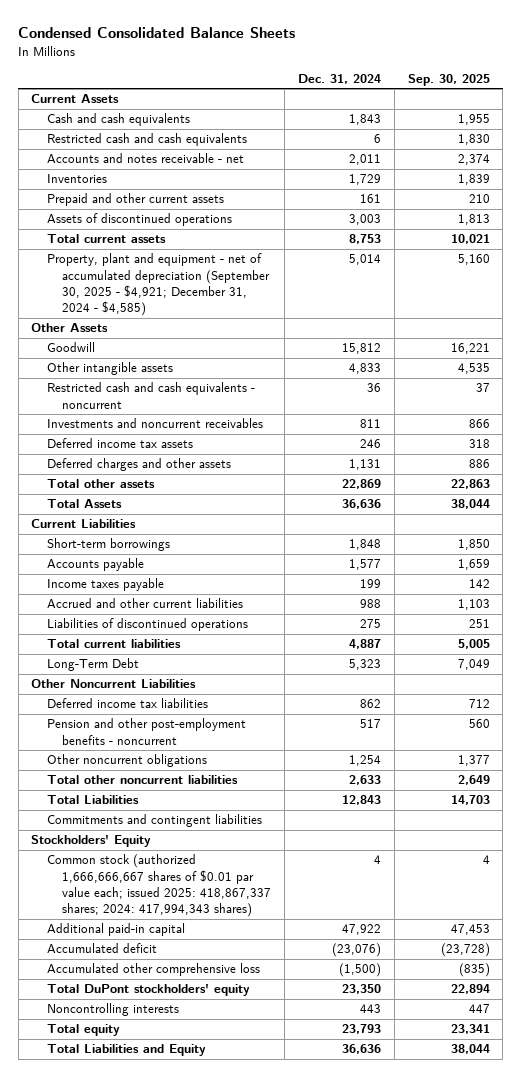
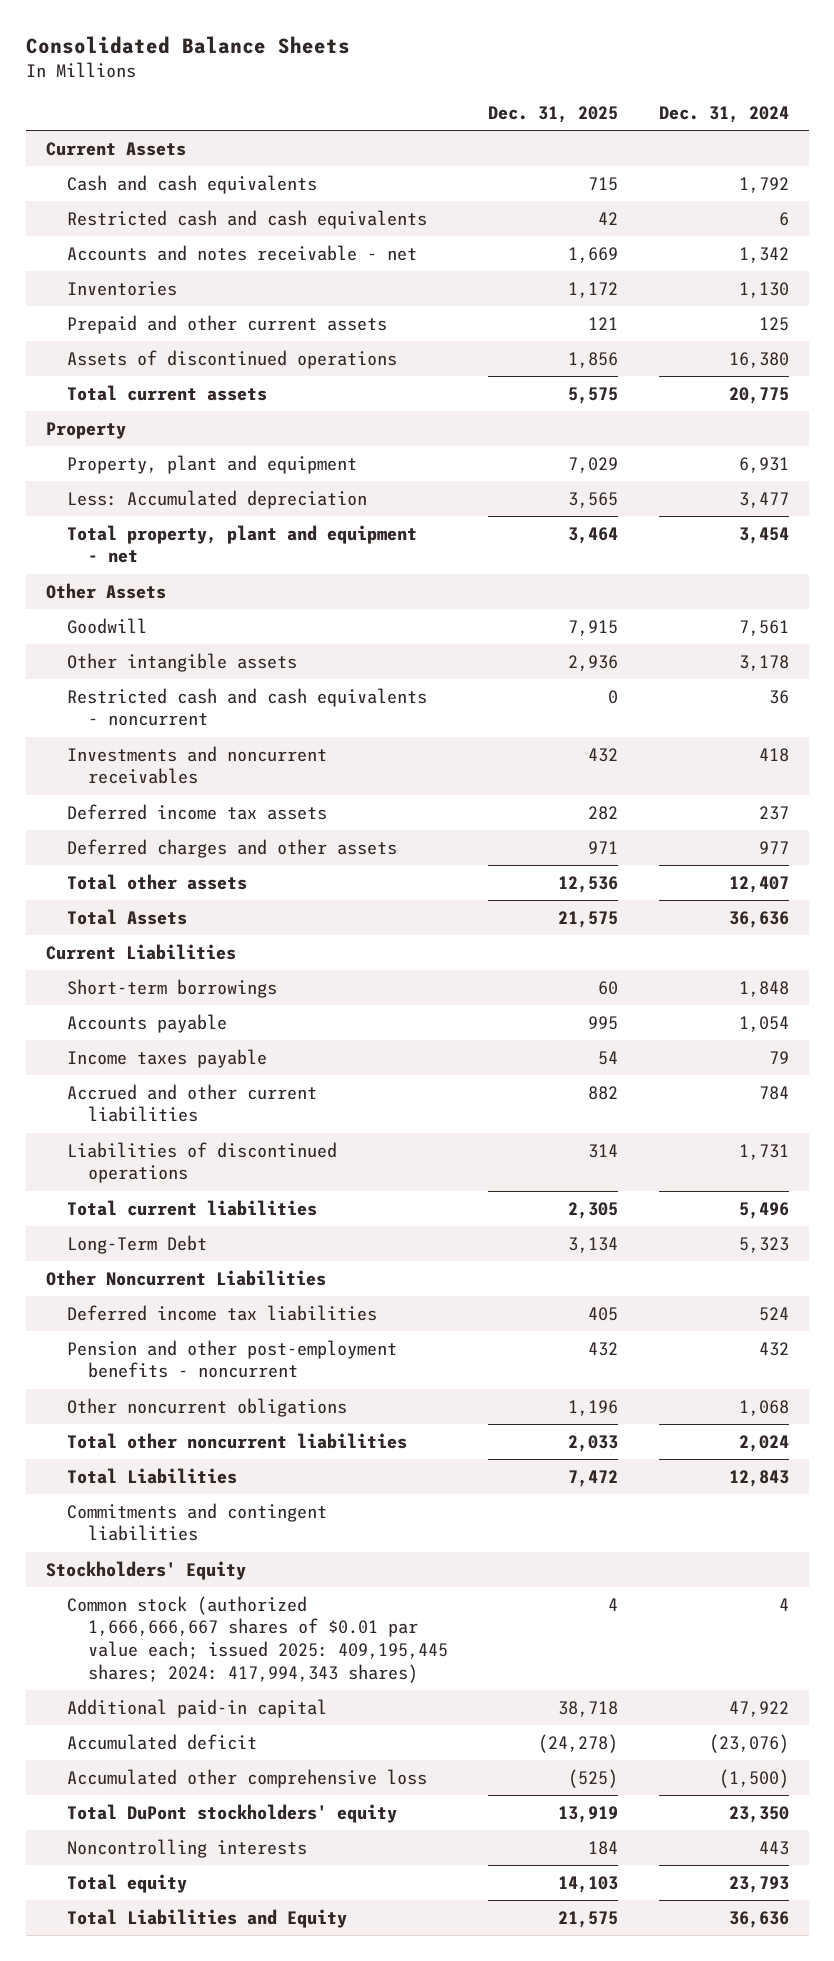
[18,27,296,39] Condensed Consolidated Balance Sheets -> [25,36,350,55] Consolidated Balance Sheets
[407,73,490,86] Sep. 30, 2025 -> none
none -> [488,105,619,123] Dec. 31, 2025
[349,114,382,126] 1,843 -> [738,176,789,193] 1,792
[349,154,382,166] 2,011 -> [738,246,789,263] 1,342
[349,174,382,186] 1,729 -> [738,281,789,298] 1,130
[360,194,382,204] 161 -> [758,316,789,331] 125
[349,214,382,226] 3,003 -> [728,351,789,368] 16,380
[349,234,382,245] 8,753 -> [728,386,789,404] 20,775
none -> [45,421,126,439] Property
none -> [66,454,357,474] Property, plant and equipment
none -> [66,489,367,509] Less: Accumulated depreciation
[46,253,271,317] Property, plant and equipment - net of accumulated depreciation (September 30, 2025 - $4,921; December 31, 2024 - $4,585) -> [66,524,417,564] Total property, plant and equipment - net
[349,254,382,266] 5,014 -> [738,526,789,544] 3,454
[342,343,382,355] 15,812 -> [738,619,789,636] 7,561
[349,363,382,375] 4,833 -> [738,654,789,671] 3,178
[360,419,382,429] 811 -> [758,747,789,762] 418
[360,439,382,449] 246 -> [758,805,789,820] 237
[349,459,382,471] 1,131 -> [758,840,789,854] 977
[342,479,382,490] 22,869 -> [728,875,789,893] 12,407
[349,559,382,571] 1,577 -> [738,1015,789,1032] 1,054
[360,579,382,589] 199 -> [768,1050,789,1064] 79
[360,599,382,609] 988 -> [758,1085,789,1100] 784
[360,619,382,629] 275 -> [738,1143,789,1160] 1,731
[349,639,382,650] 4,887 -> [738,1201,789,1219] 5,496
[360,699,382,709] 862 -> [758,1306,789,1321] 524
[360,719,382,729] 517 -> [758,1341,789,1356] 432
[349,755,382,767] 1,254 -> [738,1399,789,1416] 1,068
[349,775,382,786] 2,633 -> [738,1434,789,1452] 2,024
[46,854,272,918] Common stock (authorized 1,666,666,667 shares of $0.01 par value each; issued 2025: 418,867,337 shares; 2024: 417,994,343 shares) -> [66,1595,448,1683] Common stock (authorized 1,666,666,667 shares of $0.01 par value each; issued 2025: 409,195,445 shares; 2024: 417,994,343 shares)

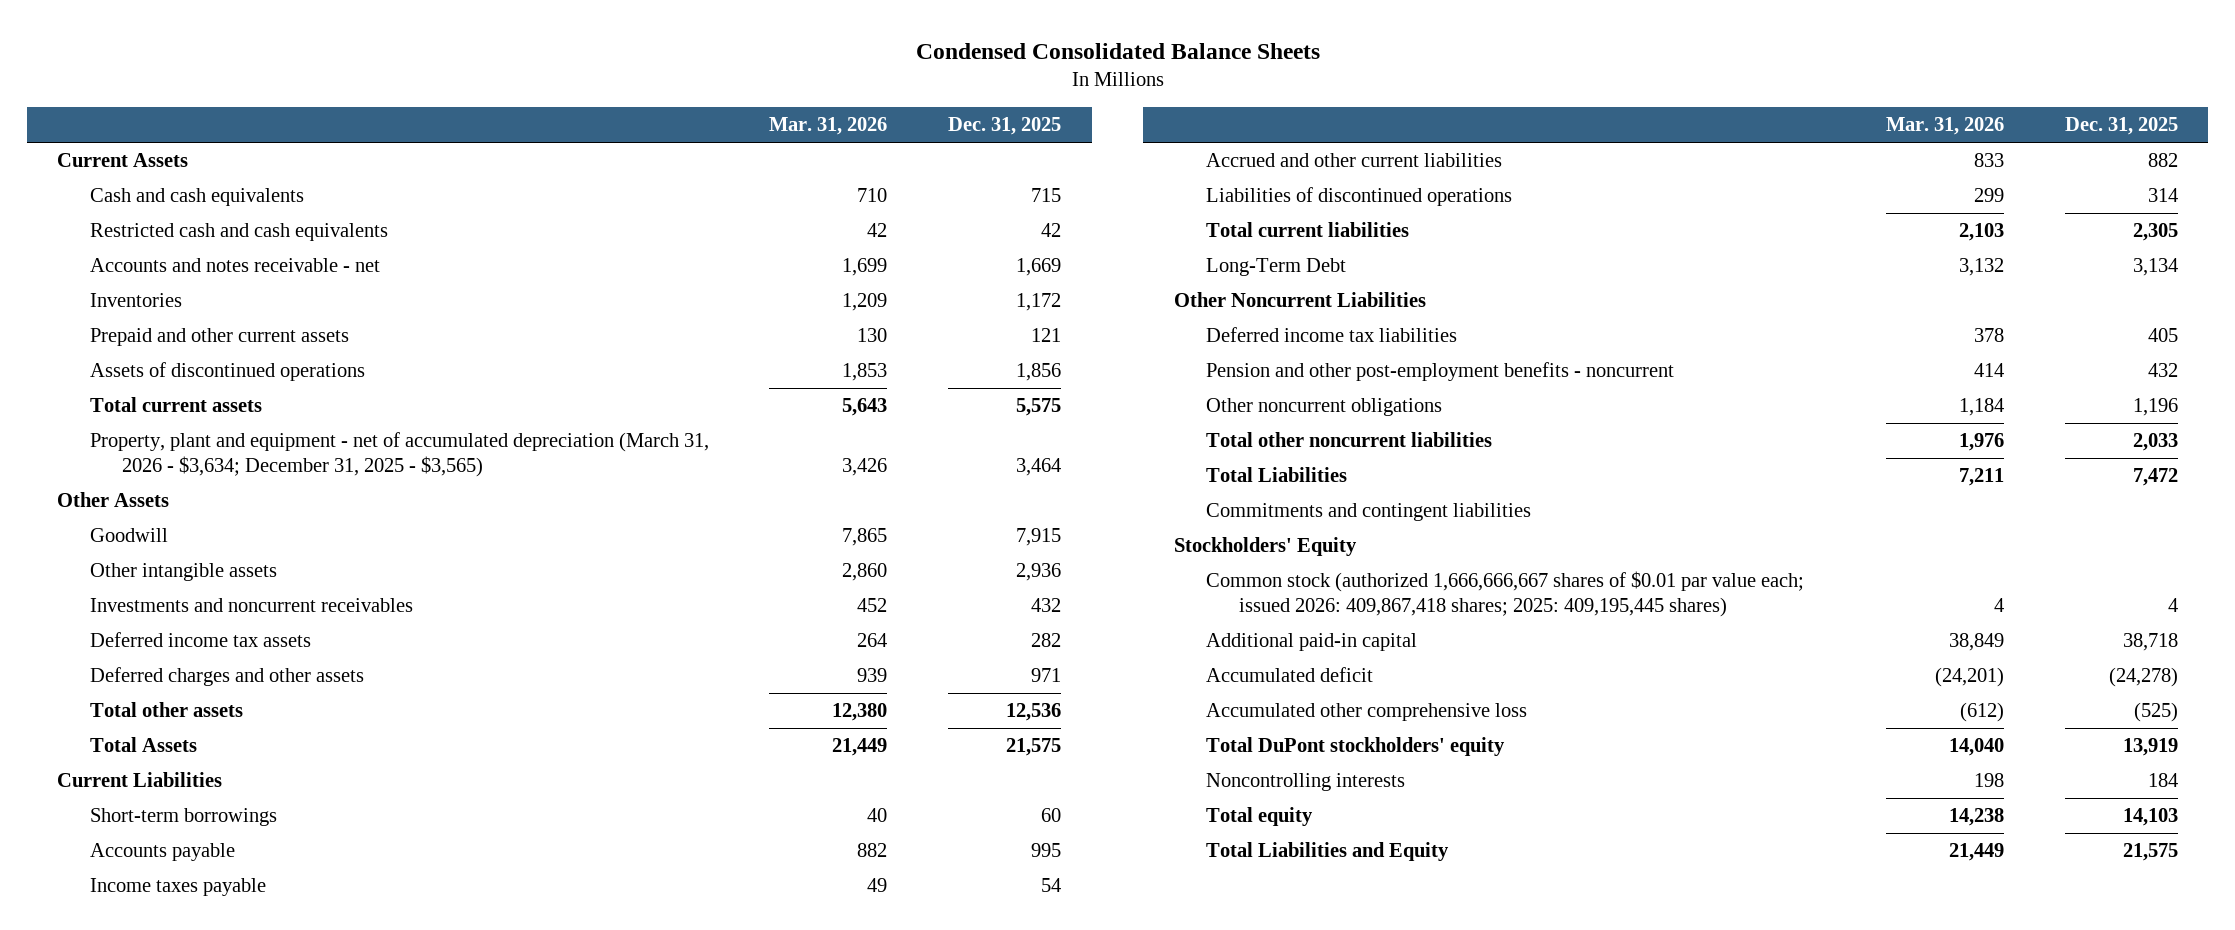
[25,36,350,55] Consolidated Balance Sheets -> [915,42,1320,59] Condensed Consolidated Balance Sheets
[658,105,789,123] Dec. 31, 2024 -> none
none -> [769,117,888,136] Mar. 31, 2026
[45,421,126,439] Property -> none
[66,454,357,474] Property, plant and equipment -> none
[66,489,367,509] Less: Accumulated depreciation -> none
[66,524,417,564] Total property, plant and equipment - net -> [89,432,709,478] Property, plant and equipment - net of accumulated depreciation (March 31, 2026 - $3,634; December 31, 2025 - $3,565)
[66,687,427,727] Restricted cash and cash equivalents - noncurrent -> none
[66,1595,448,1683] Common stock (authorized 1,666,666,667 shares of $0.01 par value each; issued 2025: 409,195,445 shares; 2024: 417,994,343 shares) -> [1206,571,1805,618] Common stock (authorized 1,666,666,667 shares of $0.01 par value each; issued 2026: 409,867,418 shares; 2025: 409,195,445 shares)

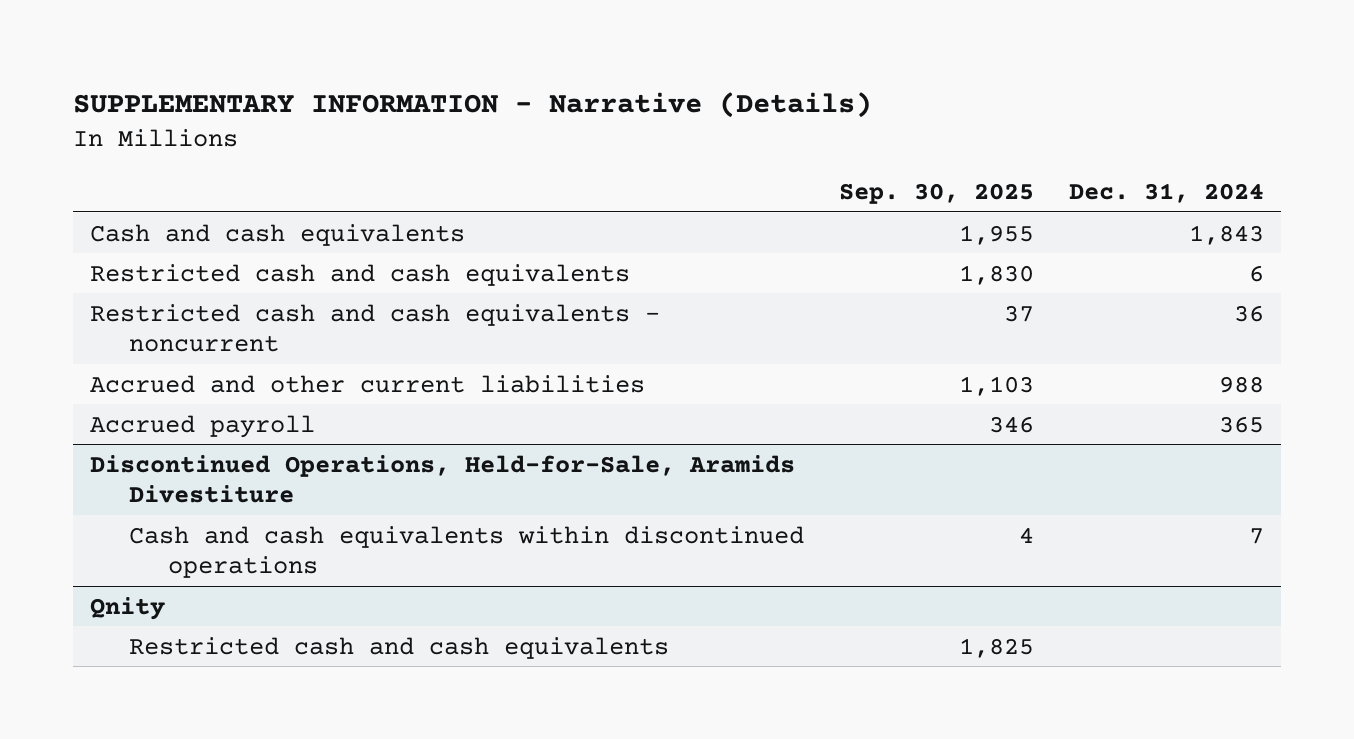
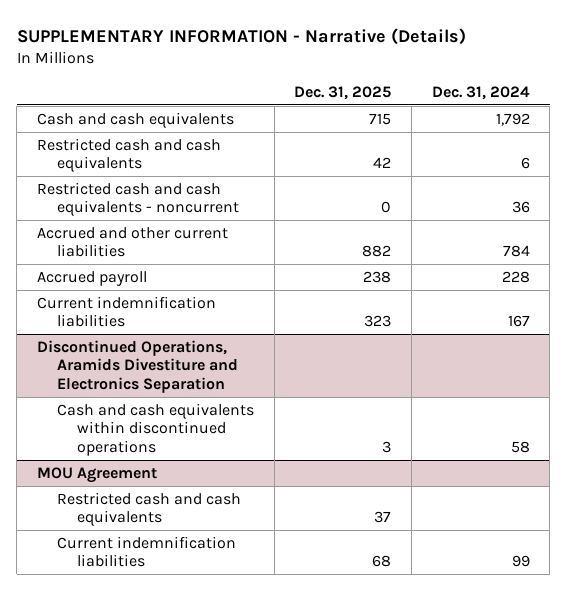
[839,182,1035,204] Sep. 30, 2025 -> none
none -> [294,85,392,100] Dec. 31, 2025
[1188,224,1264,245] 1,843 -> [495,112,530,126] 1,792
[90,454,796,503] Discontinued Operations, Held-for-Sale, Aramids Divestiture -> none
[90,596,166,620] Qnity -> none
[1218,375,1264,393] 988 -> [502,245,530,258] 784
[1218,415,1264,433] 365 -> [501,270,530,283] 228
none -> [37,295,217,328] Current indemnification liabilities
none -> [37,339,239,394] Discontinued Operations, Aramids Divestiture and Electronics Separation
[1248,527,1264,544] 7 -> [510,441,530,454] 58
none -> [37,466,158,483] MOU Agreement
none -> [57,535,237,568] Current indemnification liabilities

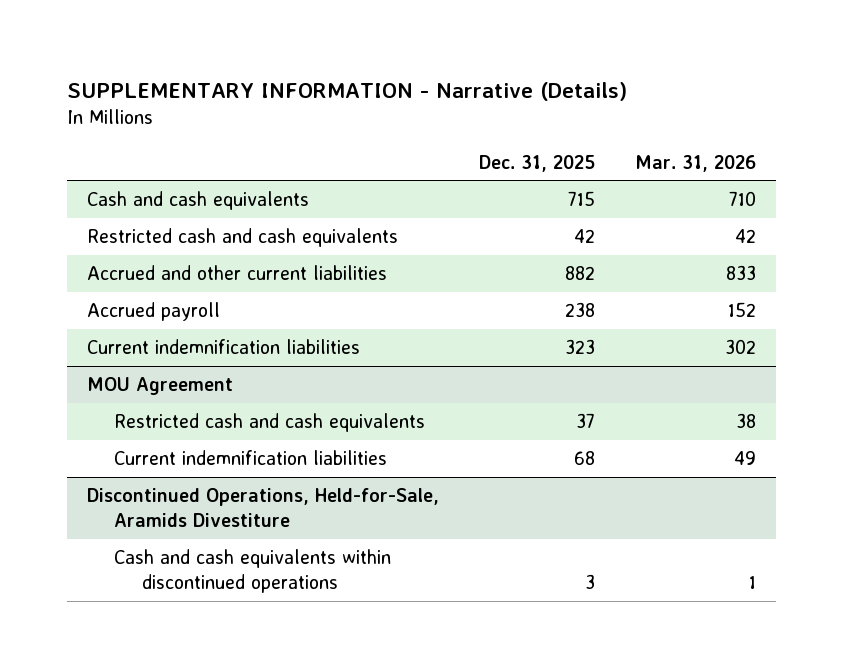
[431,85,530,100] Dec. 31, 2024 -> none
none -> [635,154,757,172] Mar. 31, 2026
[37,181,240,217] Restricted cash and cash equivalents - noncurrent -> none
[37,339,239,394] Discontinued Operations, Aramids Divestiture and Electronics Separation -> none
[57,402,255,457] Cash and cash equivalents within discontinued operations -> none
none -> [87,487,440,528] Discontinued Operations, Held-for-Sale, Aramids Divestiture
none -> [114,548,392,594] Cash and cash equivalents within discontinued operations

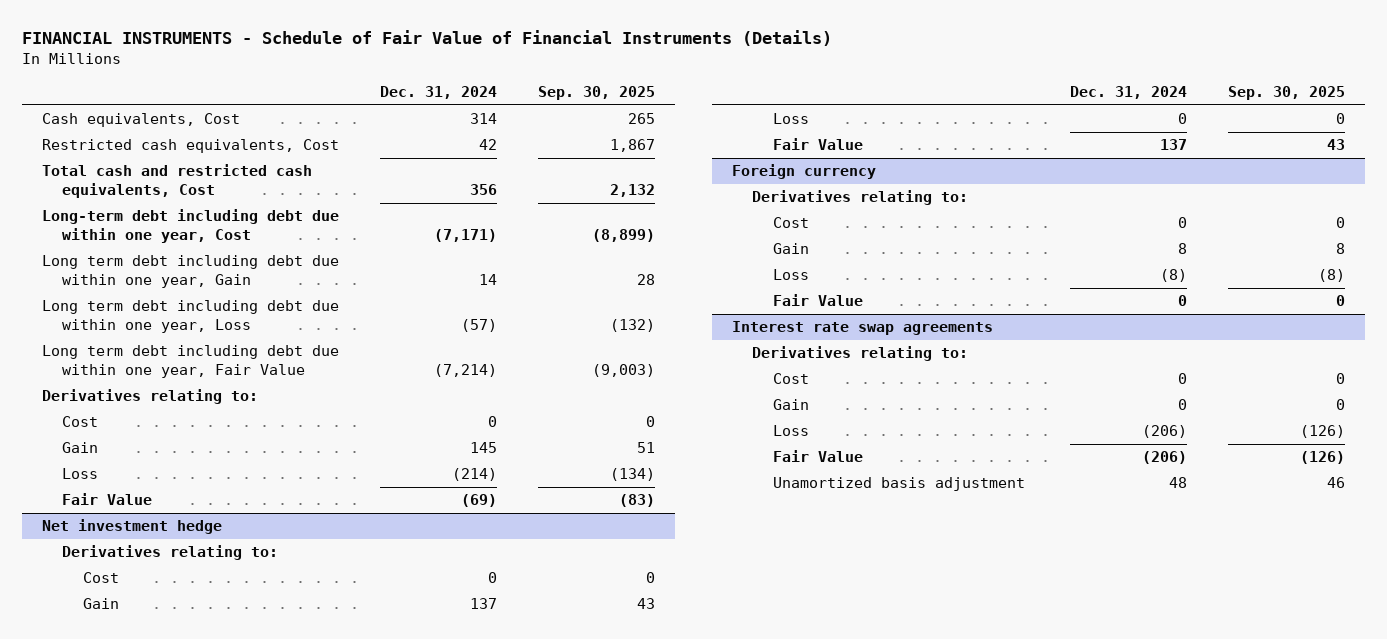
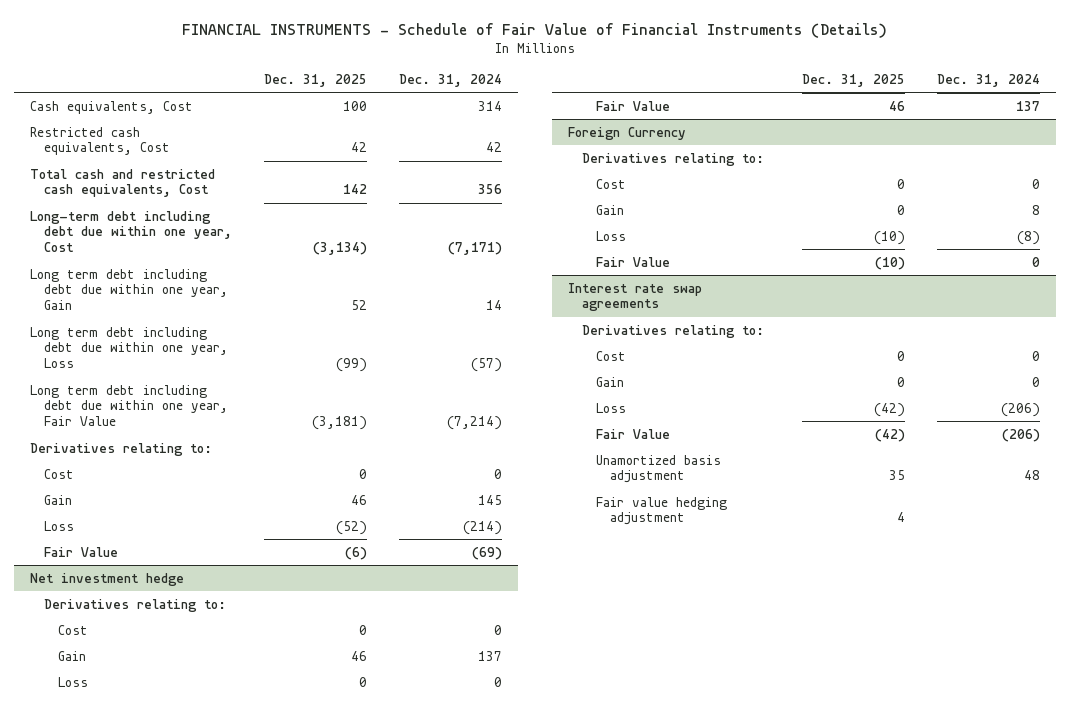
[537,86,655,101] Sep. 30, 2025 -> none
none -> [264,74,368,88] Dec. 31, 2025
[732,164,877,180] Foreign currency -> [567,126,686,140] Foreign Currency
none -> [595,496,727,526] Fair value hedging adjustment

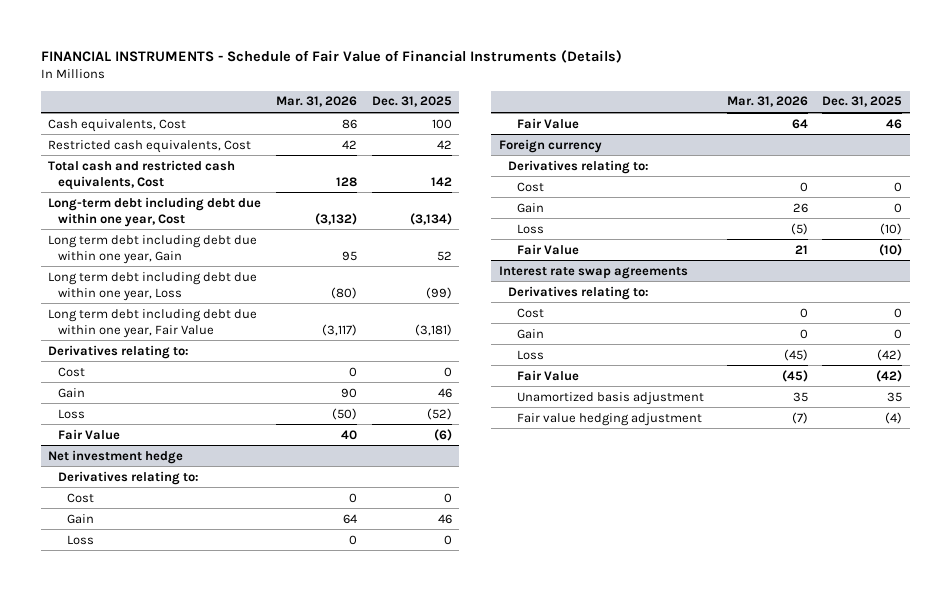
[399,74,503,88] Dec. 31, 2024 -> none
none -> [276,96,358,108] Mar. 31, 2026
[567,126,686,140] Foreign Currency -> [498,138,602,153] Foreign currency
[896,512,905,523] 4 -> [885,411,903,424] (4)

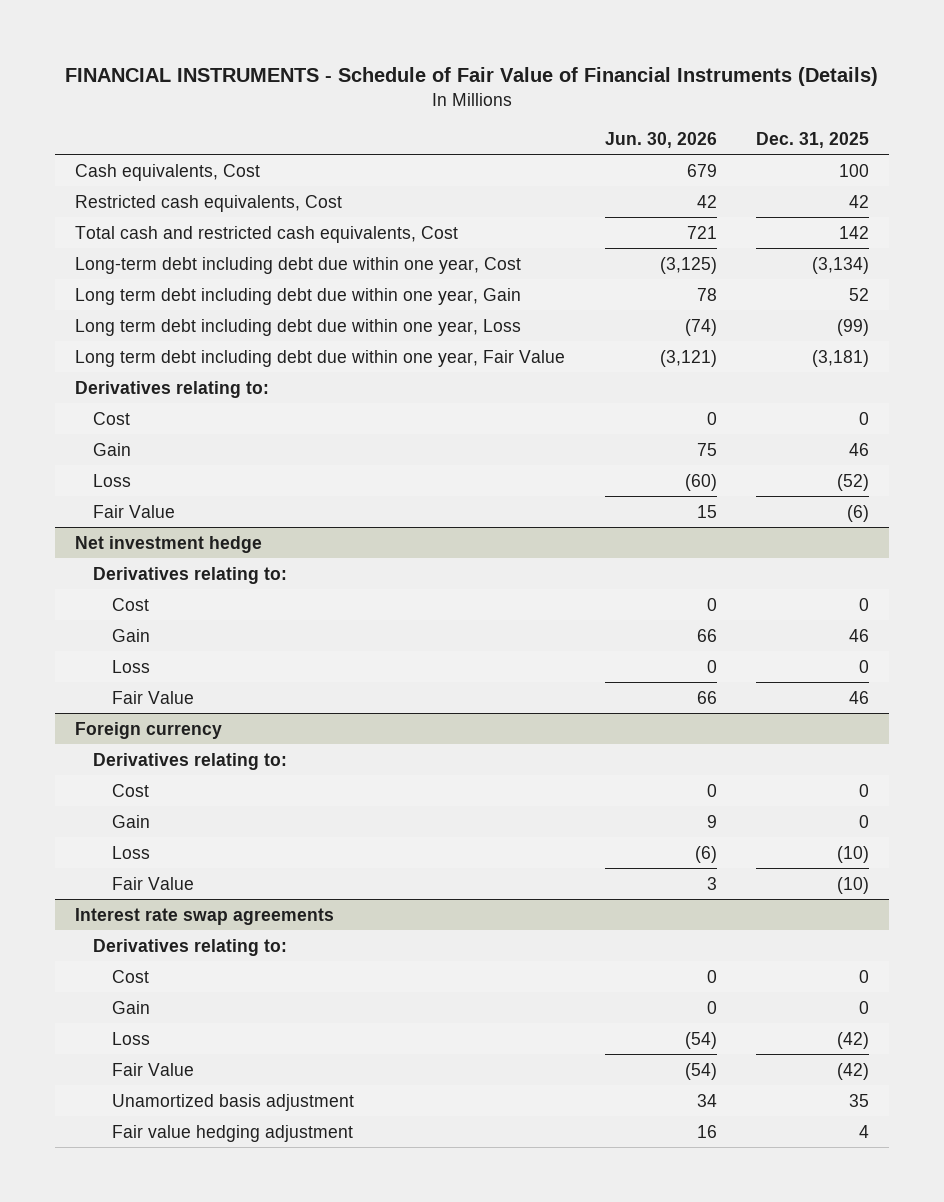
[276,96,358,108] Mar. 31, 2026 -> none
none -> [604,131,717,148] Jun. 30, 2026
[885,411,903,424] (4) -> [859,1124,870,1138] 4

